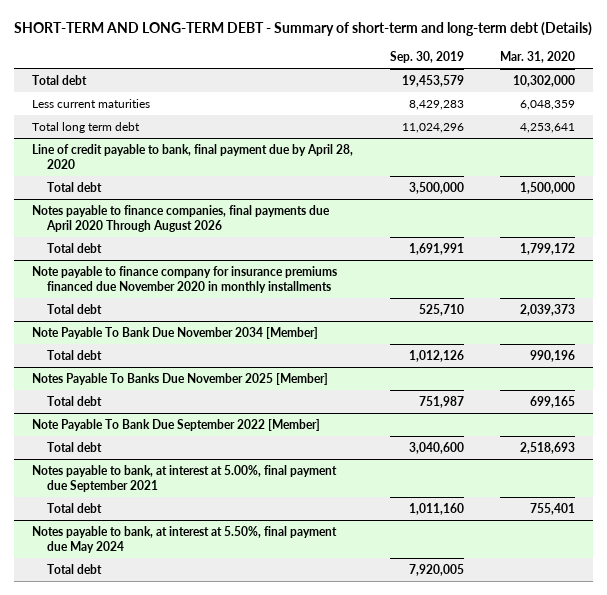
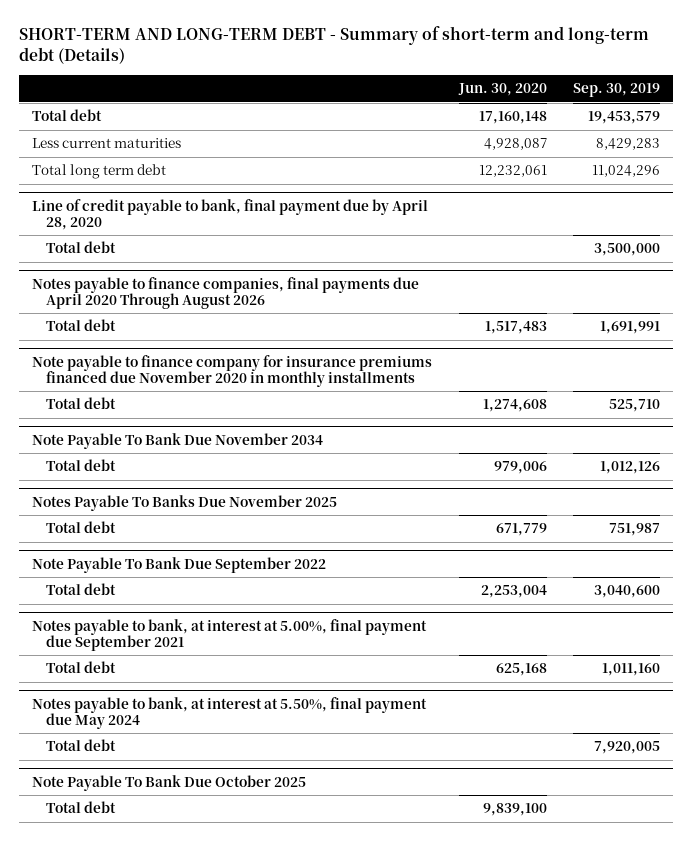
[500,51,576,64] Mar. 31, 2020 -> none
none -> [457,83,547,97] Jun. 30, 2020
[32,326,319,339] Note Payable To Bank Due November 2034 [Member] -> [32,432,324,449] Note Payable To Bank Due November 2034
[32,372,329,385] Notes Payable To Banks Due November 2025 [Member] -> [32,494,338,511] Notes Payable To Banks Due November 2025
[32,418,321,431] Note Payable To Bank Due September 2022 [Member] -> [32,556,327,573] Note Payable To Bank Due September 2022
none -> [32,774,307,791] Note Payable To Bank Due October 2025
none -> [45,801,116,814] Total debt

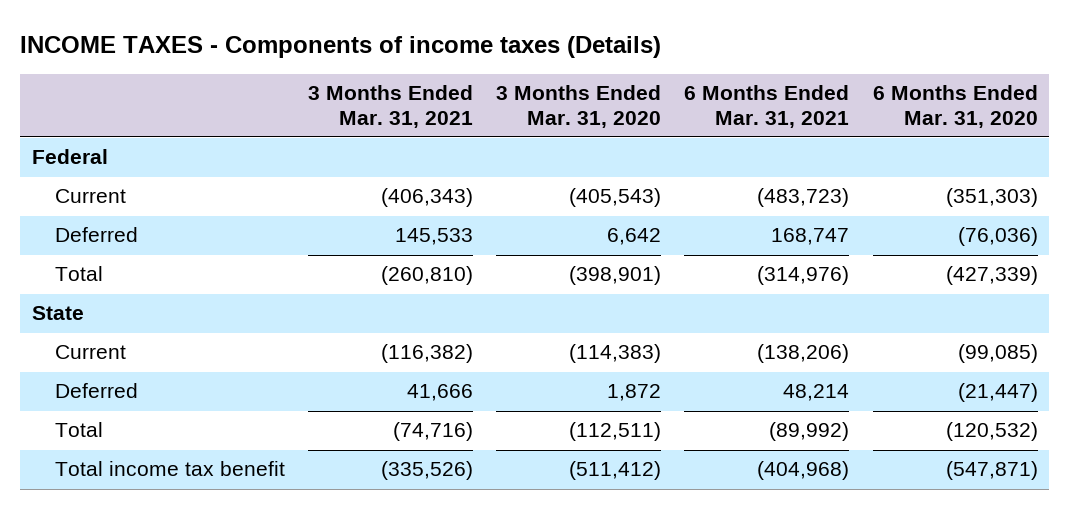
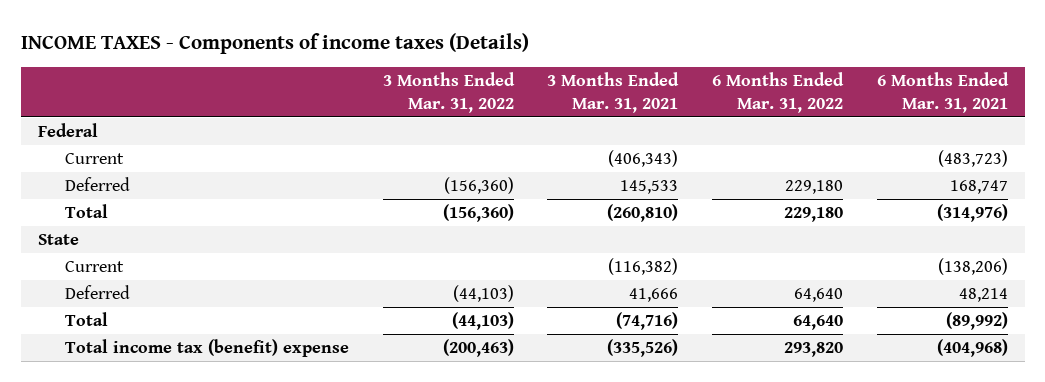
[496,85,662,128] 3 Months Ended Mar. 31, 2020 -> none
[872,85,1038,128] 6 Months Ended Mar. 31, 2020 -> none
none -> [382,72,515,113] 3 Months Ended Mar. 31, 2022
none -> [712,72,845,113] 6 Months Ended Mar. 31, 2022
[54,461,285,477] Total income tax benefit -> [65,339,350,358] Total income tax (benefit) expense

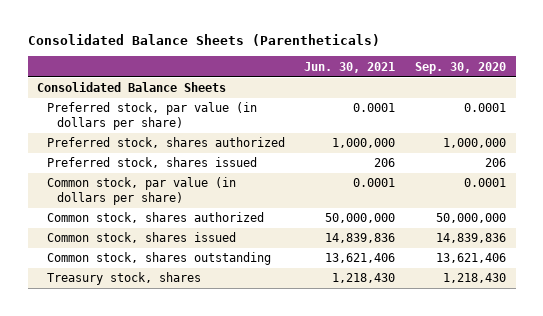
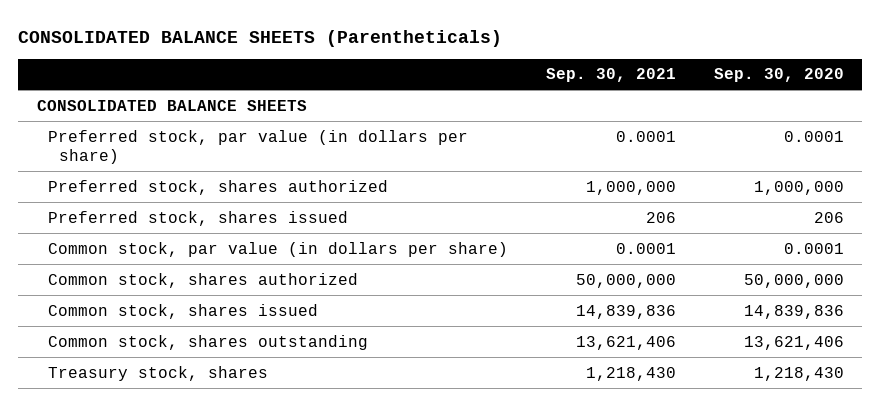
[27,34,380,47] Consolidated Balance Sheets (Parentheticals) -> [18,29,503,47] CONSOLIDATED BALANCE SHEETS (Parentheticals)
[304,61,396,73] Jun. 30, 2021 -> none
none -> [545,68,676,83] Sep. 30, 2021
[37,82,227,93] Consolidated Balance Sheets -> [37,99,308,111] CONSOLIDATED BALANCE SHEETS

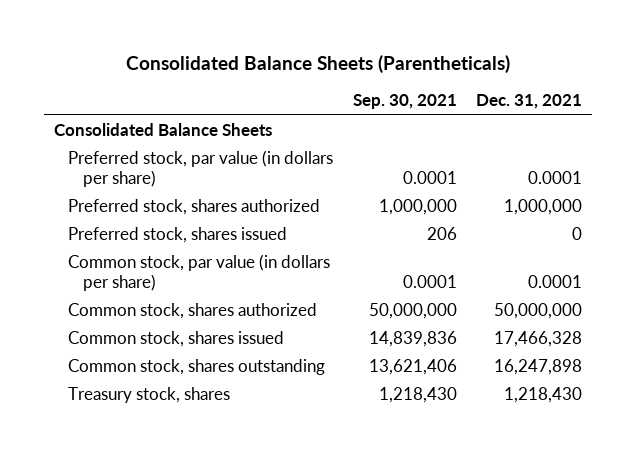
[18,29,503,47] CONSOLIDATED BALANCE SHEETS (Parentheticals) -> [126,54,511,73] Consolidated Balance Sheets (Parentheticals)
[713,68,844,83] Sep. 30, 2020 -> none
none -> [476,94,583,110] Dec. 31, 2021
[37,99,308,111] CONSOLIDATED BALANCE SHEETS -> [53,123,272,137] Consolidated Balance Sheets

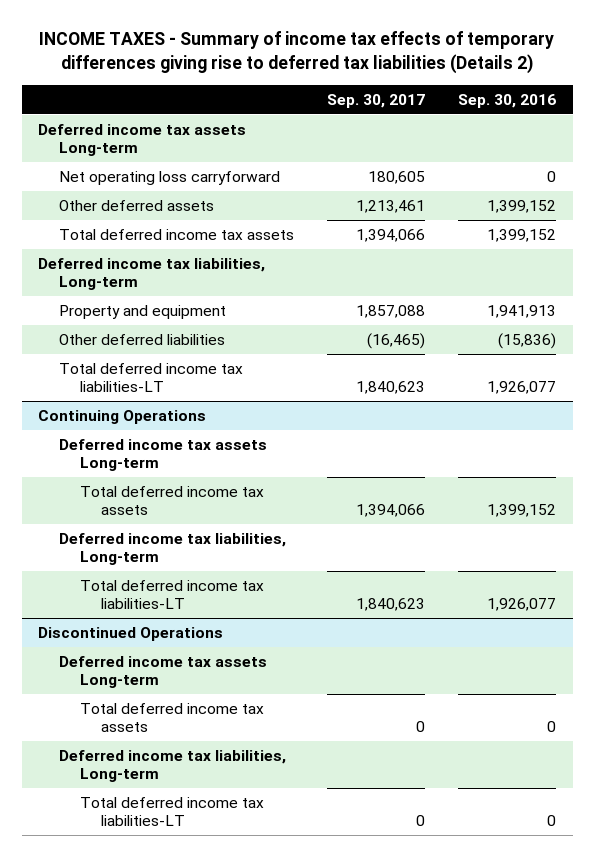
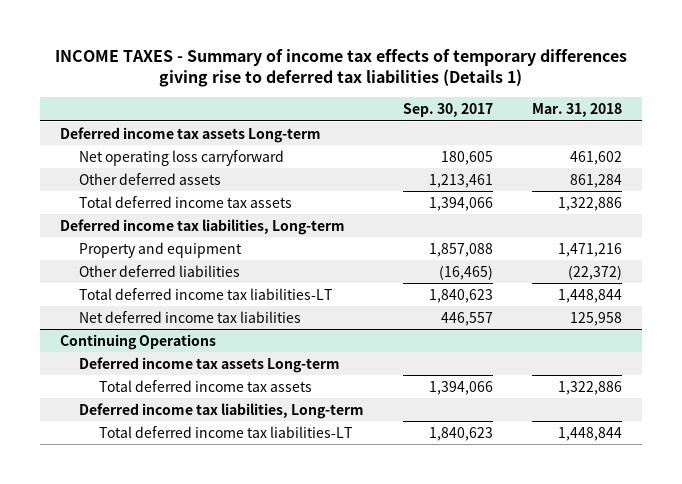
[39,31,555,75] INCOME TAXES - Summary of income tax effects of temporary differences giving rise to deferred tax liabilities (Details 2) -> [54,48,627,88] INCOME TAXES - Summary of income tax effects of temporary differences giving rise to deferred tax liabilities (Details 1)
[458,93,557,108] Sep. 30, 2016 -> none
none -> [532,102,623,117] Mar. 31, 2018
none -> [79,310,302,323] Net deferred income tax liabilities
[38,626,224,641] Discontinued Operations -> none
[59,655,268,688] Deferred income tax assets Long-term -> none
[80,702,265,732] Total deferred income tax assets -> none
[59,749,287,782] Deferred income tax liabilities, Long-term -> none
[80,796,265,826] Total deferred income tax liabilities-LT -> none

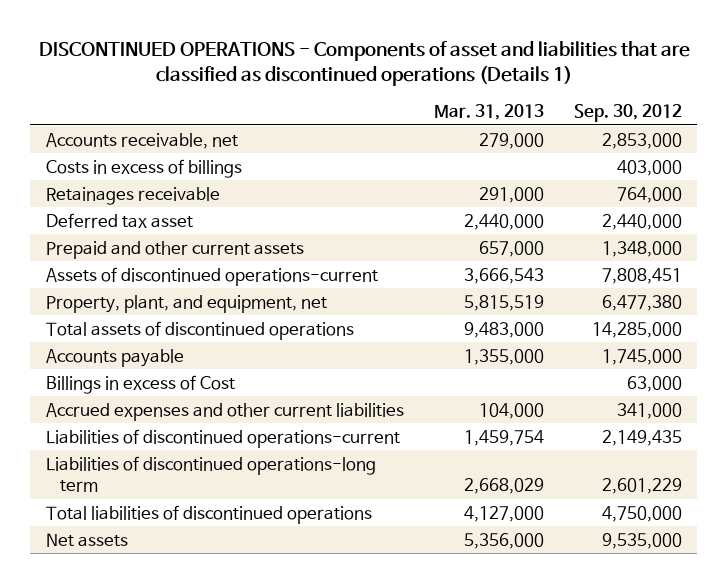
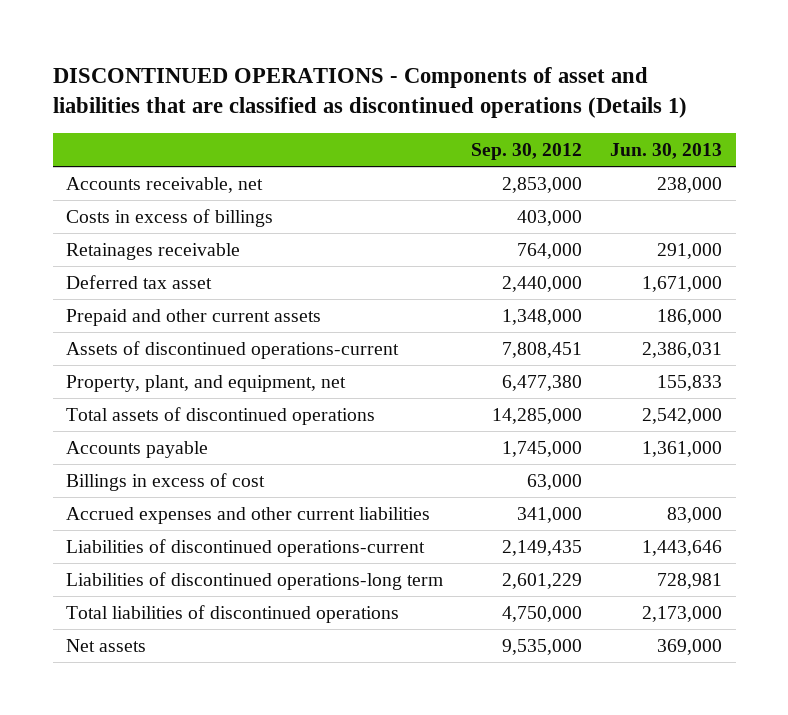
[433,104,544,121] Mar. 31, 2013 -> none
none -> [609,142,722,159] Jun. 30, 2013
[45,374,235,394] Billings in excess of Cost -> [66,472,266,491] Billings in excess of cost

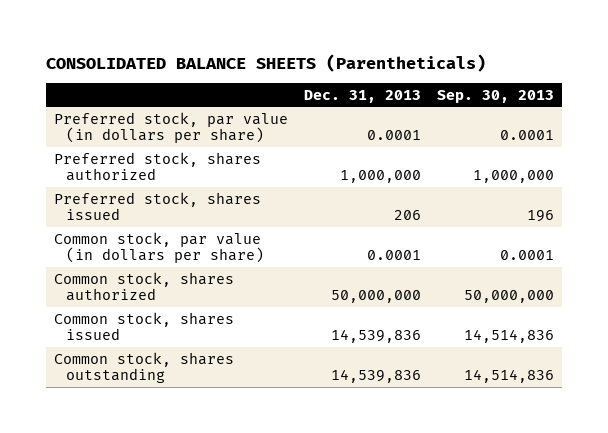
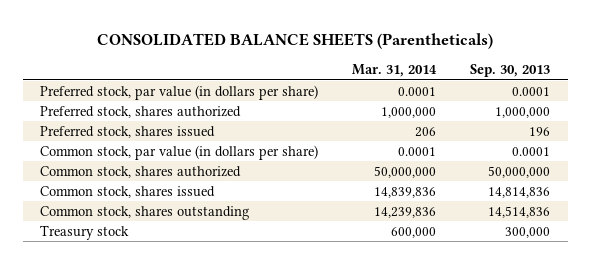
[303,89,421,103] Dec. 31, 2013 -> none
none -> [352,63,438,77] Mar. 31, 2014
[463,329,554,344] 14,514,836 -> [488,186,551,198] 14,814,836
none -> [39,224,129,240] Treasury stock

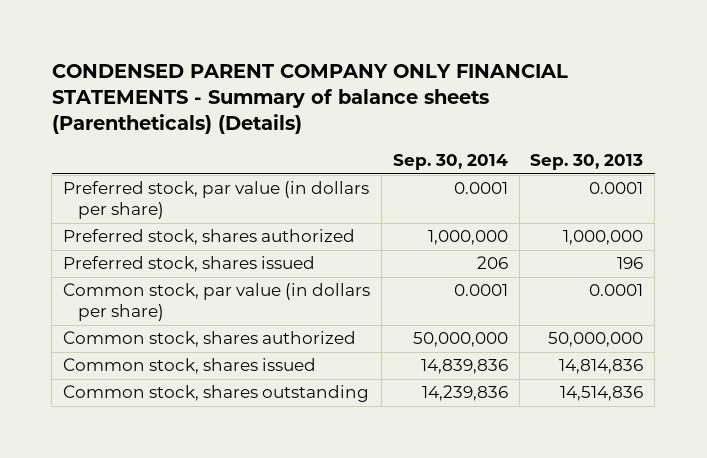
[97,32,494,49] CONSOLIDATED BALANCE SHEETS (Parentheticals) -> [51,63,568,134] CONDENSED PARENT COMPANY ONLY FINANCIAL STATEMENTS - Summary of balance sheets (Parentheticals) (Details)
[352,63,438,77] Mar. 31, 2014 -> none
none -> [392,154,508,171] Sep. 30, 2014
[39,224,129,240] Treasury stock -> none

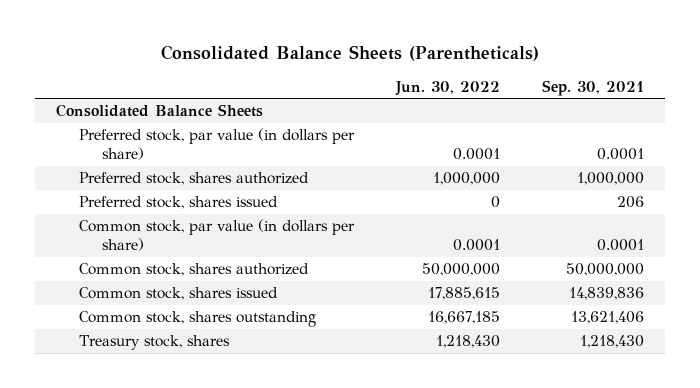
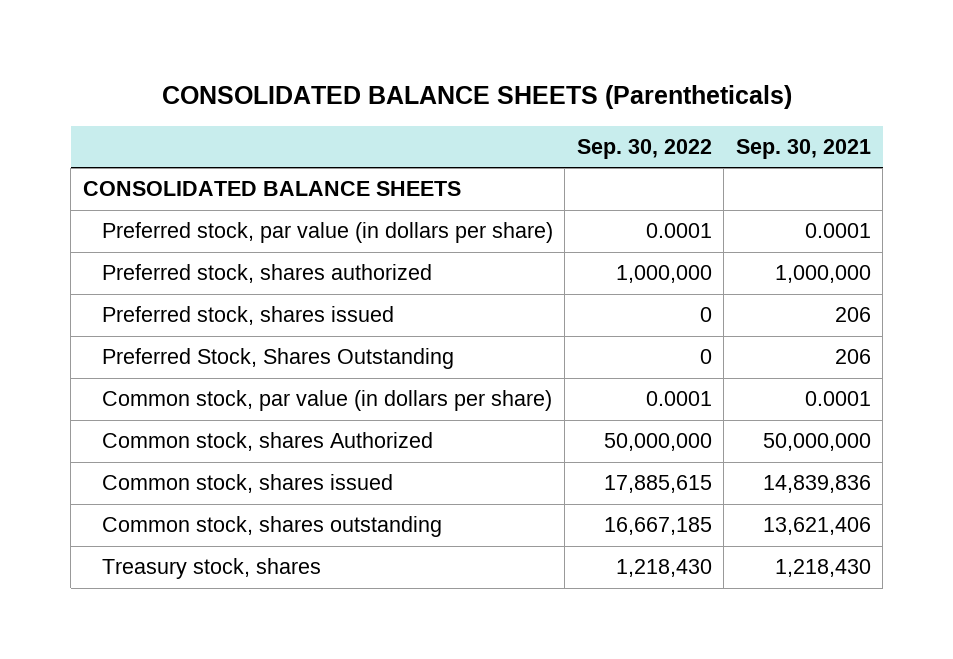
[160,45,539,62] Consolidated Balance Sheets (Parentheticals) -> [161,85,792,110] CONSOLIDATED BALANCE SHEETS (Parentheticals)
[394,80,500,96] Jun. 30, 2022 -> none
none -> [576,138,712,159] Sep. 30, 2022
[55,104,263,118] Consolidated Balance Sheets -> [82,181,461,197] CONSOLIDATED BALANCE SHEETS
none -> [102,348,455,370] Preferred Stock, Shares Outstanding
[78,263,309,277] Common stock, shares authorized -> [102,432,434,452] Common stock, shares Authorized

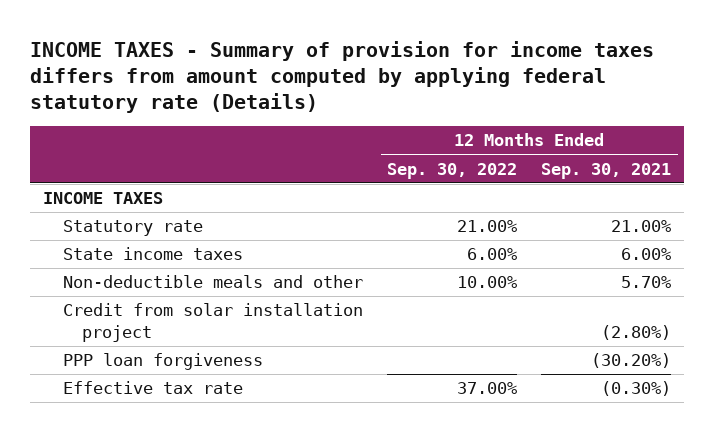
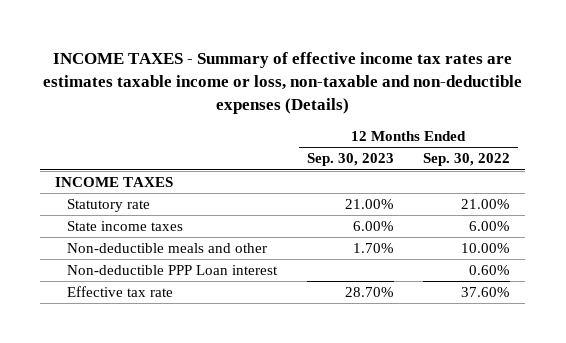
[30,40,655,113] INCOME TAXES - Summary of provision for income taxes differs from amount computed by applying federal statutory rate (Details) -> [42,51,522,114] INCOME TAXES - Summary of effective income tax rates are estimates taxable income or loss, non-taxable and non-deductible expenses (Details)
[541,162,672,179] Sep. 30, 2021 -> none
none -> [306,153,394,167] Sep. 30, 2023
[62,303,363,342] Credit from solar installation project -> none
[62,353,263,371] PPP loan forgiveness -> none
none -> [66,265,278,276] Non-deductible PPP Loan interest
[456,382,517,395] 37.00% -> [461,287,511,298] 37.60%

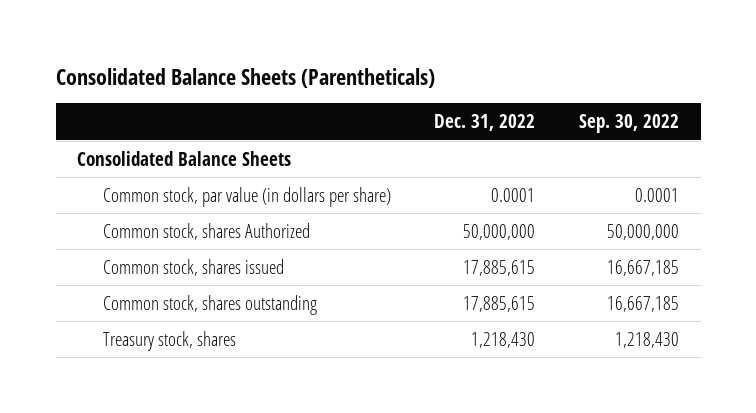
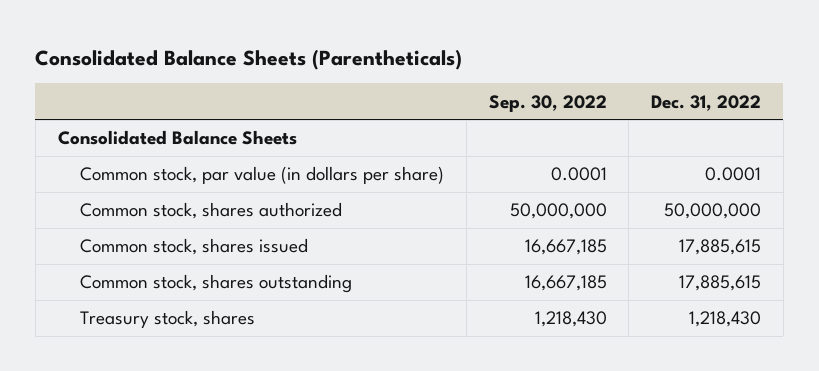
[102,222,310,240] Common stock, shares Authorized -> [80,202,343,220] Common stock, shares authorized

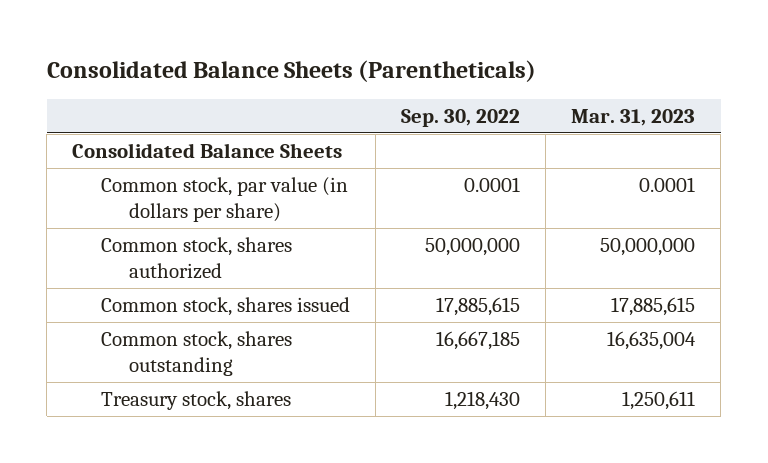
[650,94,761,111] Dec. 31, 2022 -> none
none -> [571,108,696,126] Mar. 31, 2023
[524,239,607,256] 16,667,185 -> [435,296,520,316] 17,885,615

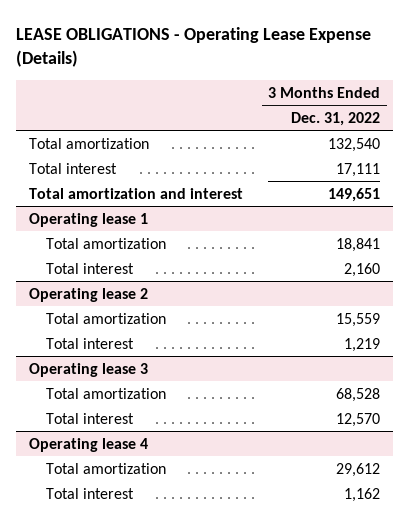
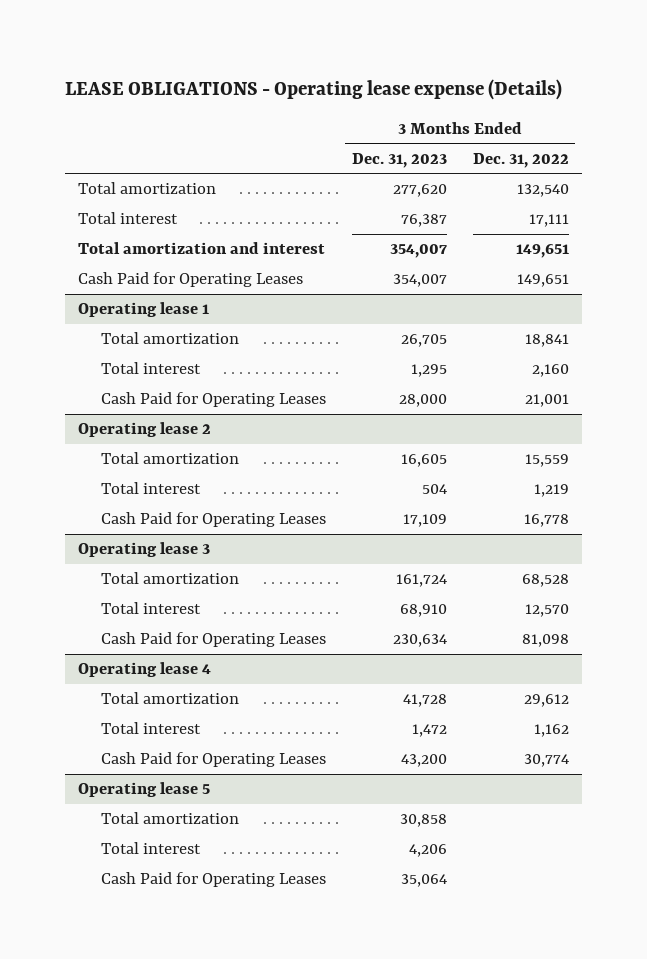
[15,27,371,68] LEASE OBLIGATIONS - Operating Lease Expense (Details) -> [65,78,563,100] LEASE OBLIGATIONS - Operating lease expense (Details)
none -> [351,152,447,168] Dec. 31, 2023
none -> [78,272,304,288] Cash Paid for Operating Leases
none -> [100,392,326,408] Cash Paid for Operating Leases
none -> [100,512,326,528] Cash Paid for Operating Leases
none -> [100,632,326,648] Cash Paid for Operating Leases
none -> [100,752,326,768] Cash Paid for Operating Leases
none -> [78,782,211,798] Operating lease 5
none -> [100,812,239,825] Total amortization
none -> [100,842,201,855] Total interest
none -> [100,872,326,888] Cash Paid for Operating Leases

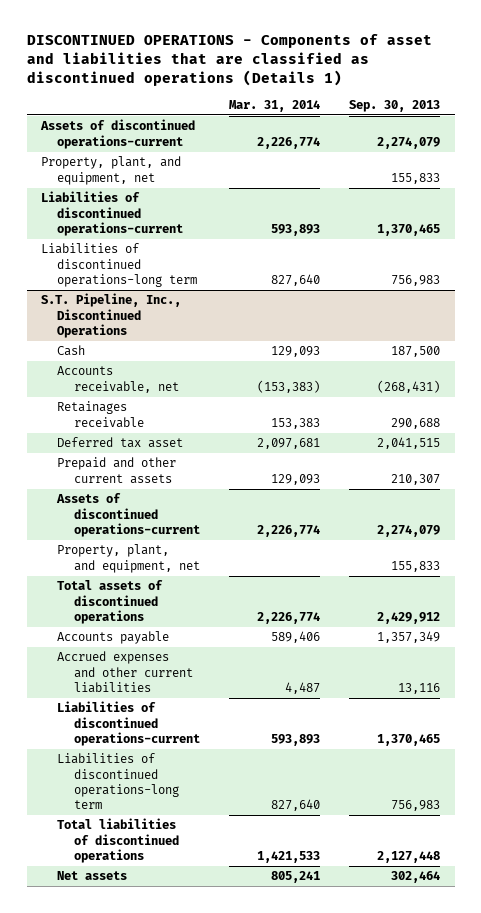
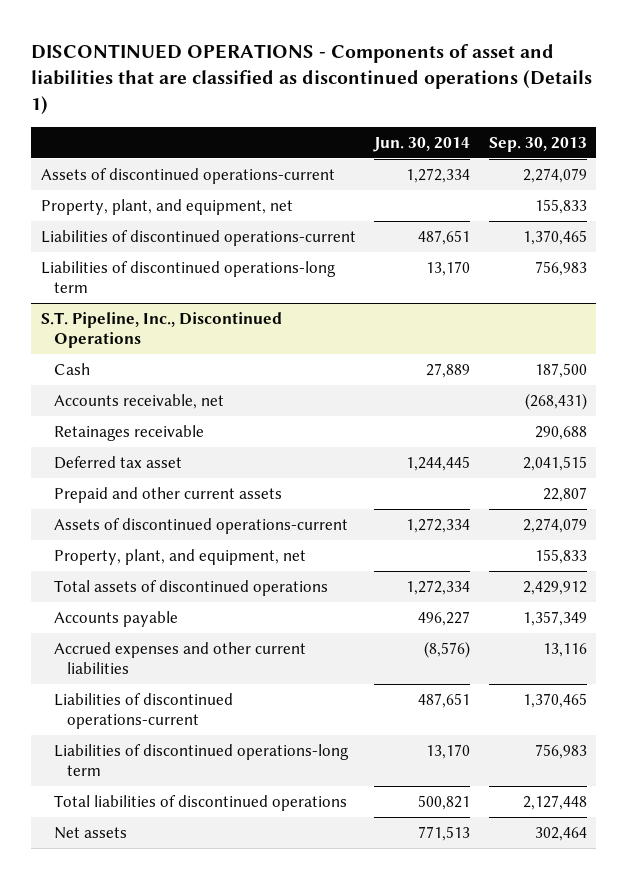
[228,99,320,112] Mar. 31, 2014 -> none
none -> [373,136,471,152] Jun. 30, 2014
[390,473,440,485] 210,307 -> [542,486,587,502] 22,807

